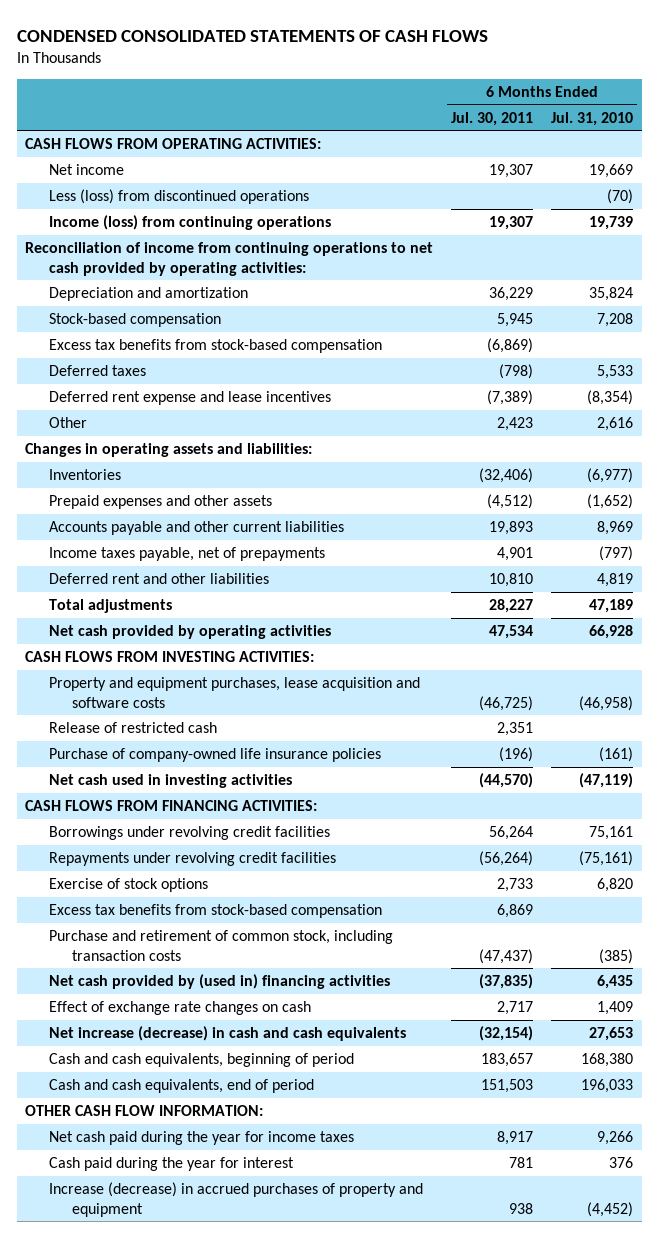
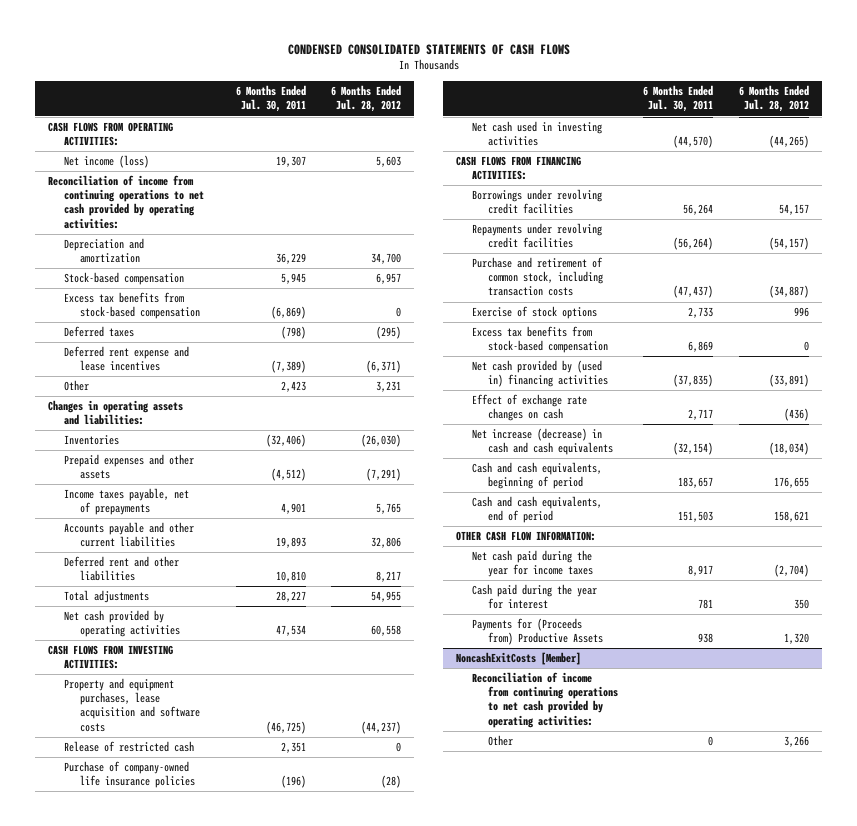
[550,111,633,126] Jul. 31, 2010 -> none
none -> [331,85,402,113] 6 Months Ended Jul. 28, 2012
[48,188,309,204] Less (loss) from discontinued operations -> none
[48,214,331,230] Income (loss) from continuing operations -> none
[48,163,124,175] Net income -> [64,155,150,169] Net income (loss)
[48,520,344,535] Accounts payable and other current liabilities -> [64,522,195,548] Accounts payable and other current liabilities
[48,929,393,961] Purchase and retirement of common stock, including transaction costs -> [471,257,603,297] Purchase and retirement of common stock, including transaction costs
[48,1181,423,1217] Increase (decrease) in accrued purchases of property and equipment -> [471,618,603,646] Payments for (Proceeds from) Productive Assets
none -> [455,652,581,666] NoncashExitCosts [Member]
none -> [471,672,618,728] Reconciliation of income from continuing operations to net cash provided by operating activities:
none -> [487,735,513,747] Other

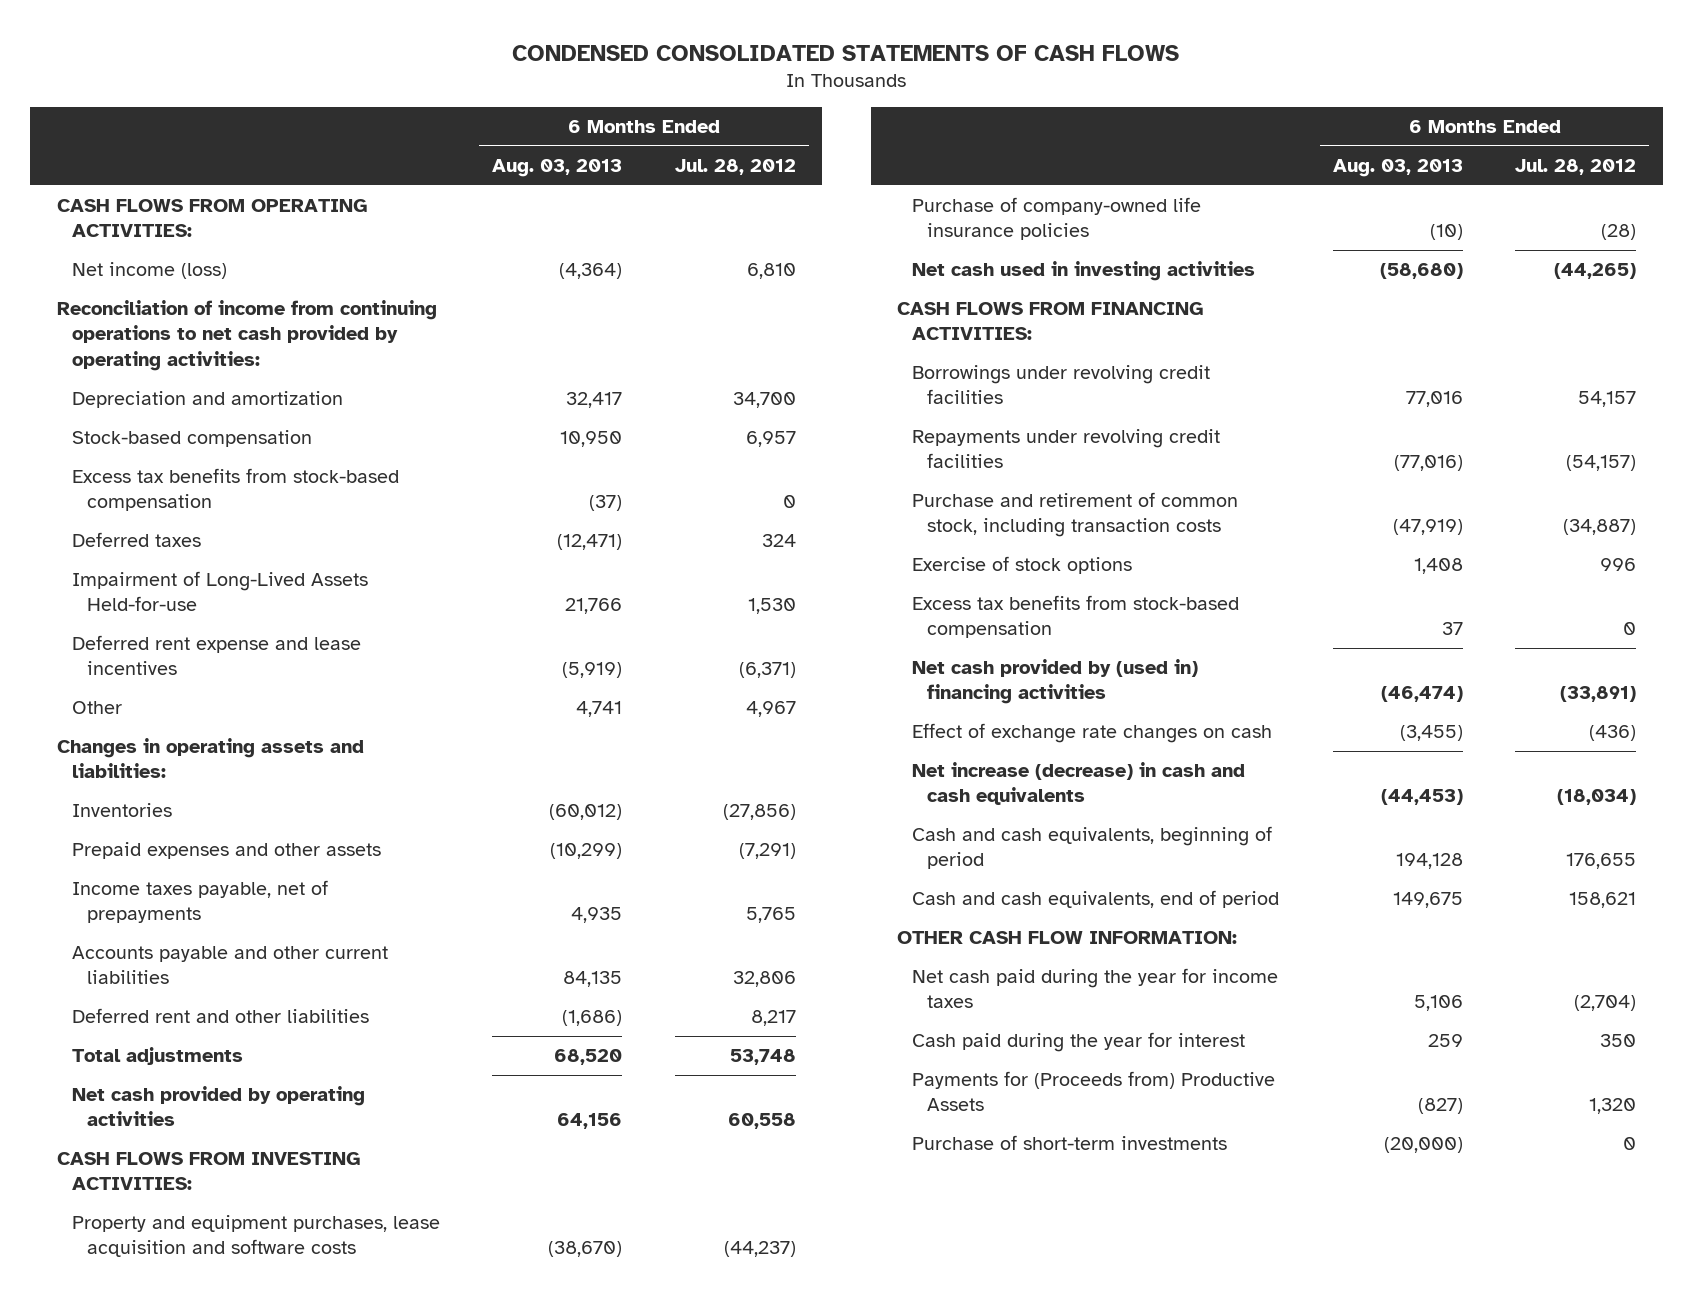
[235,85,306,113] 6 Months Ended Jul. 30, 2011 -> none
none -> [492,158,623,177] Aug. 03, 2013
[376,156,402,168] 5,603 -> [746,263,796,280] 6,810
[376,326,402,340] (295) -> [761,534,796,548] 324
none -> [71,571,368,612] Impairment of Long-Lived Assets Held-for-use
[376,381,402,393] 3,231 -> [745,701,796,718] 4,967
[361,434,402,448] (26,030) -> [722,804,796,821] (27,856)
[371,591,402,603] 54,955 -> [729,1049,796,1066] 53,748
[64,741,195,753] Release of restricted cash -> none
[455,652,581,666] NoncashExitCosts [Member] -> none
[471,672,618,728] Reconciliation of income from continuing operations to net cash provided by operating activities: -> none
[487,735,513,747] Other -> none
none -> [912,1135,1228,1151] Purchase of short-term investments

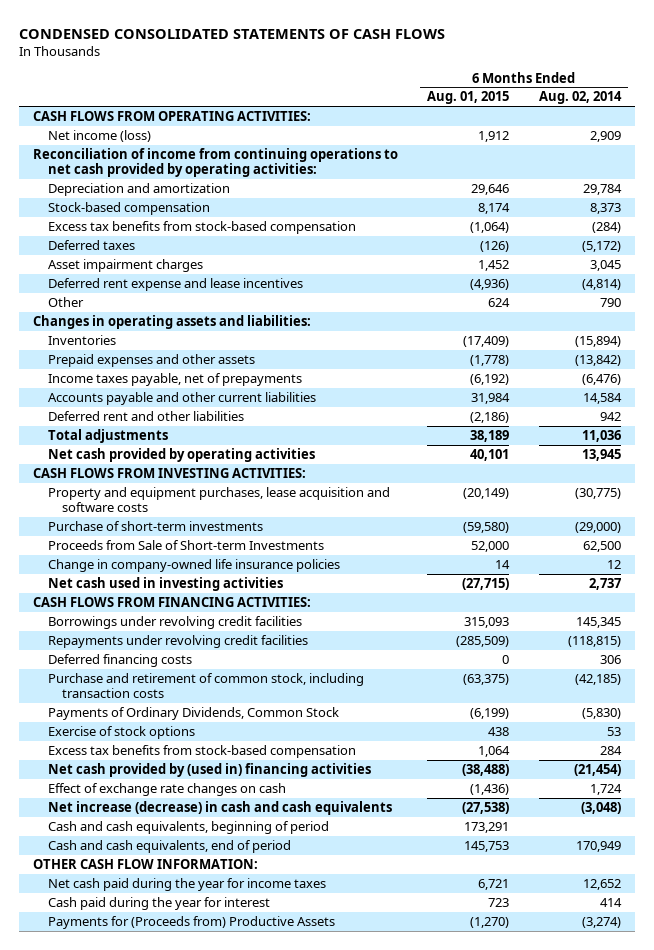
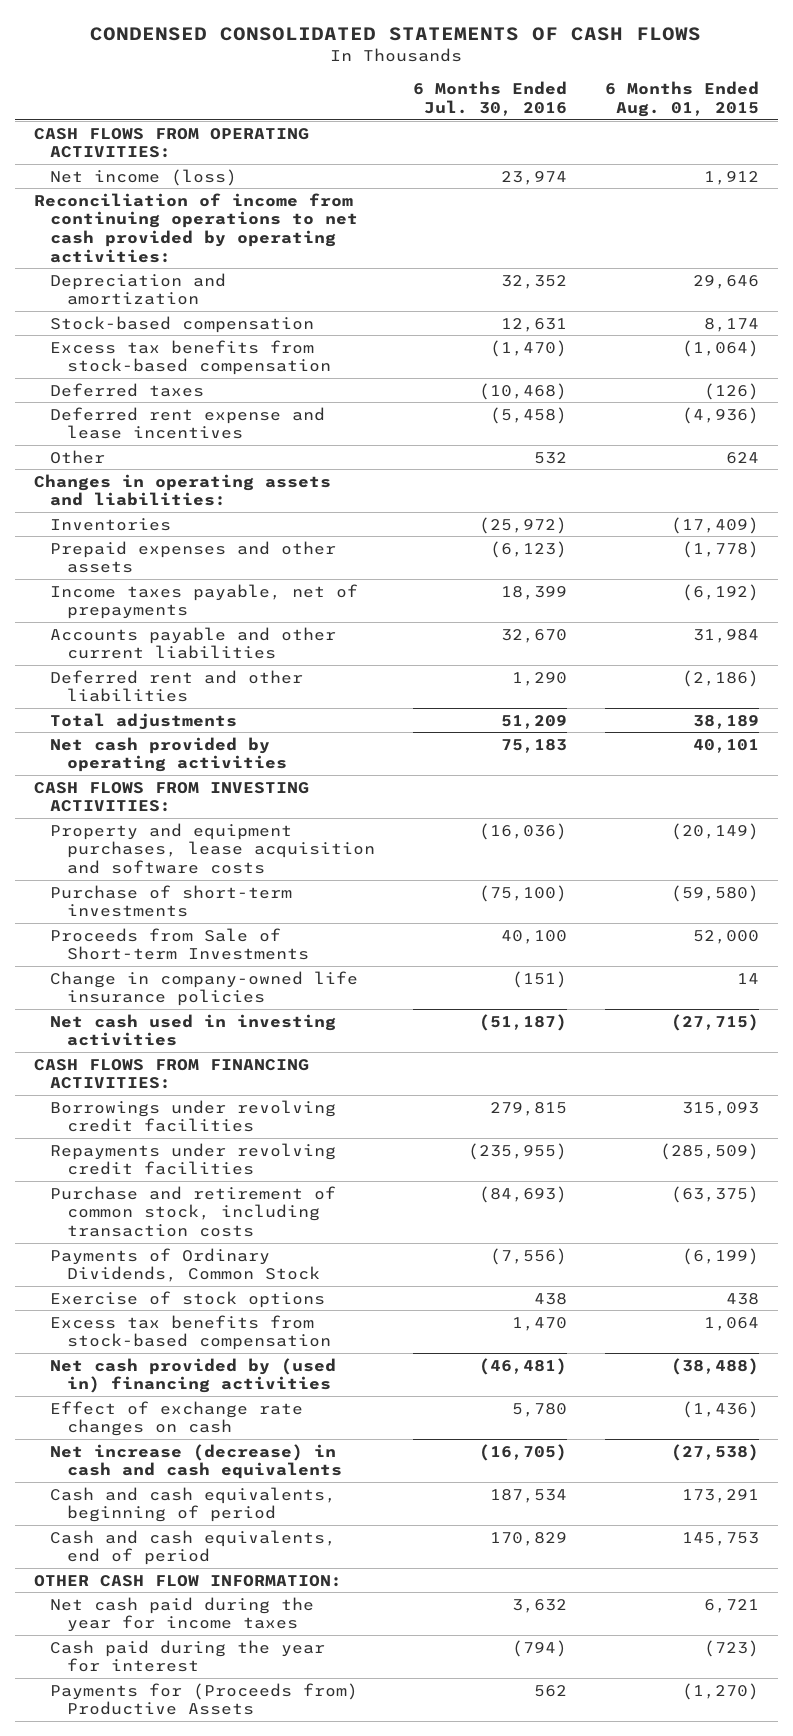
[538,91,622,105] Aug. 02, 2014 -> none
none -> [412,81,567,116] 6 Months Ended Jul. 30, 2016
[47,258,203,272] Asset impairment charges -> none
[47,653,192,667] Deferred financing costs -> none
[488,897,510,907] 723 -> [703,1639,759,1657] (723)

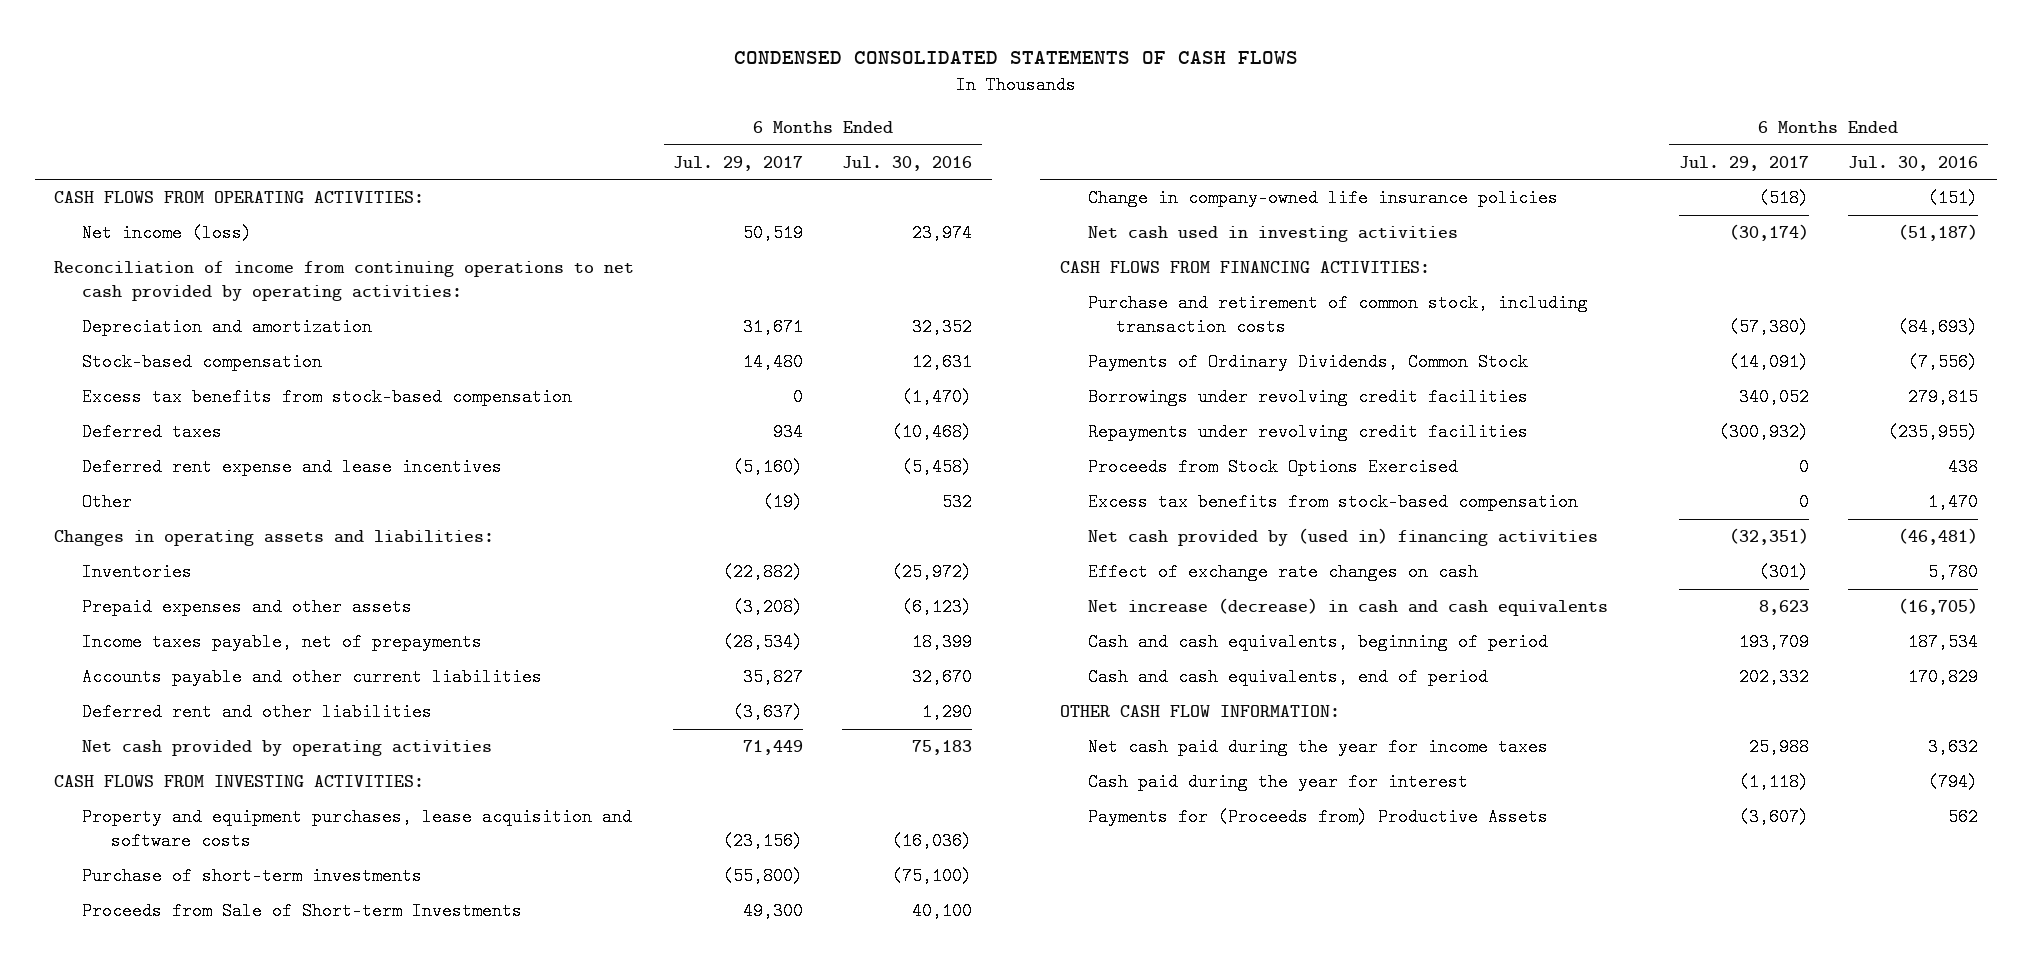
[604,81,759,117] 6 Months Ended Aug. 01, 2015 -> none
none -> [673,155,804,171] Jul. 29, 2017
[50,712,238,730] Total adjustments -> none
[50,1099,337,1133] Borrowings under revolving credit facilities -> [1087,388,1528,407] Borrowings under revolving credit facilities
[50,1142,337,1176] Repayments under revolving credit facilities -> [1087,423,1528,442] Repayments under revolving credit facilities
[50,1290,326,1308] Exercise of stock options -> [1087,458,1458,477] Proceeds from Stock Options Exercised

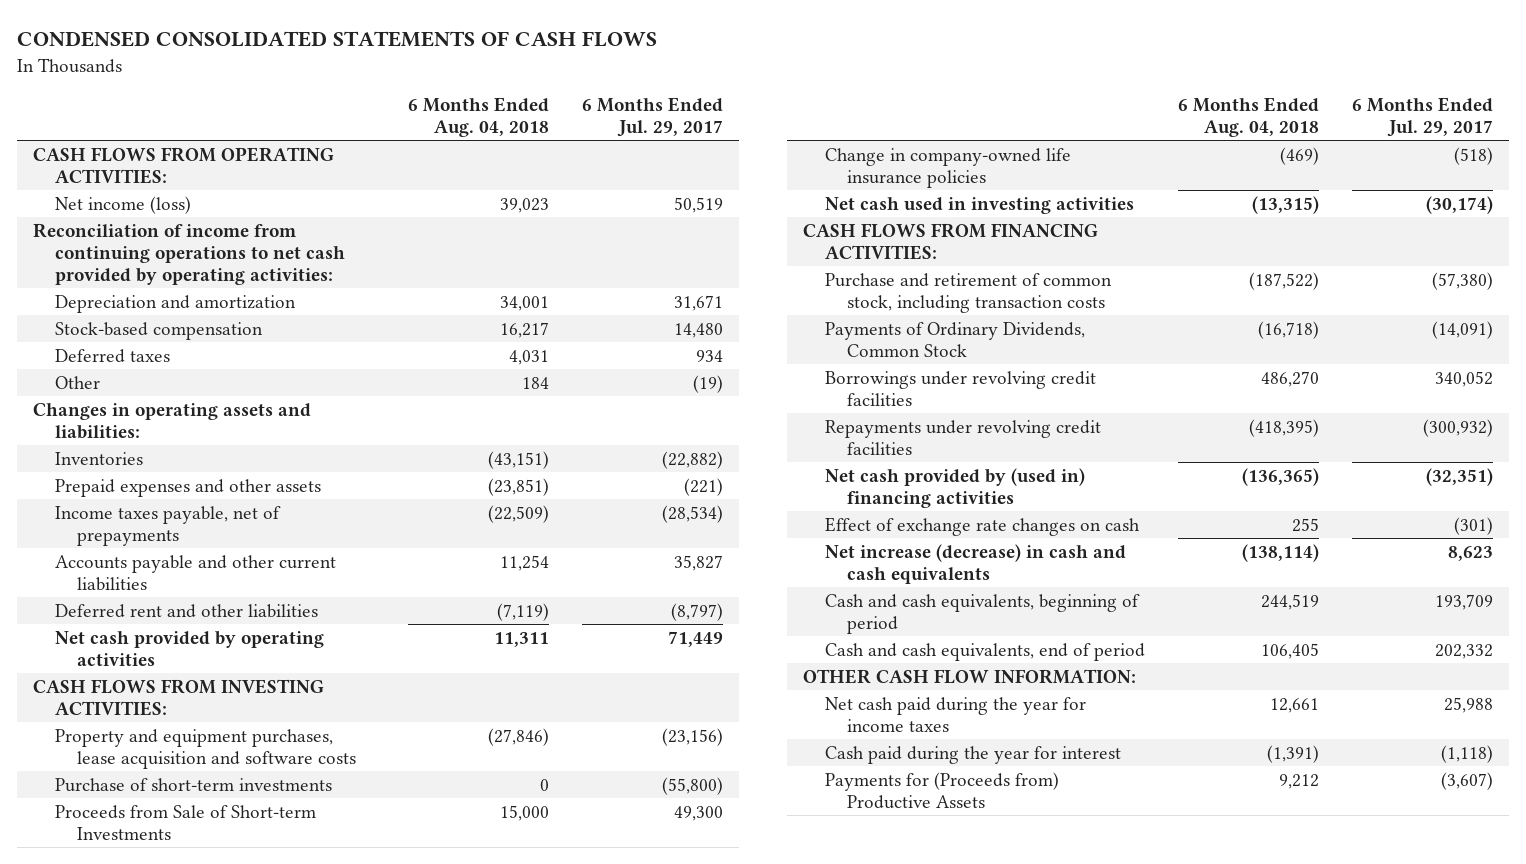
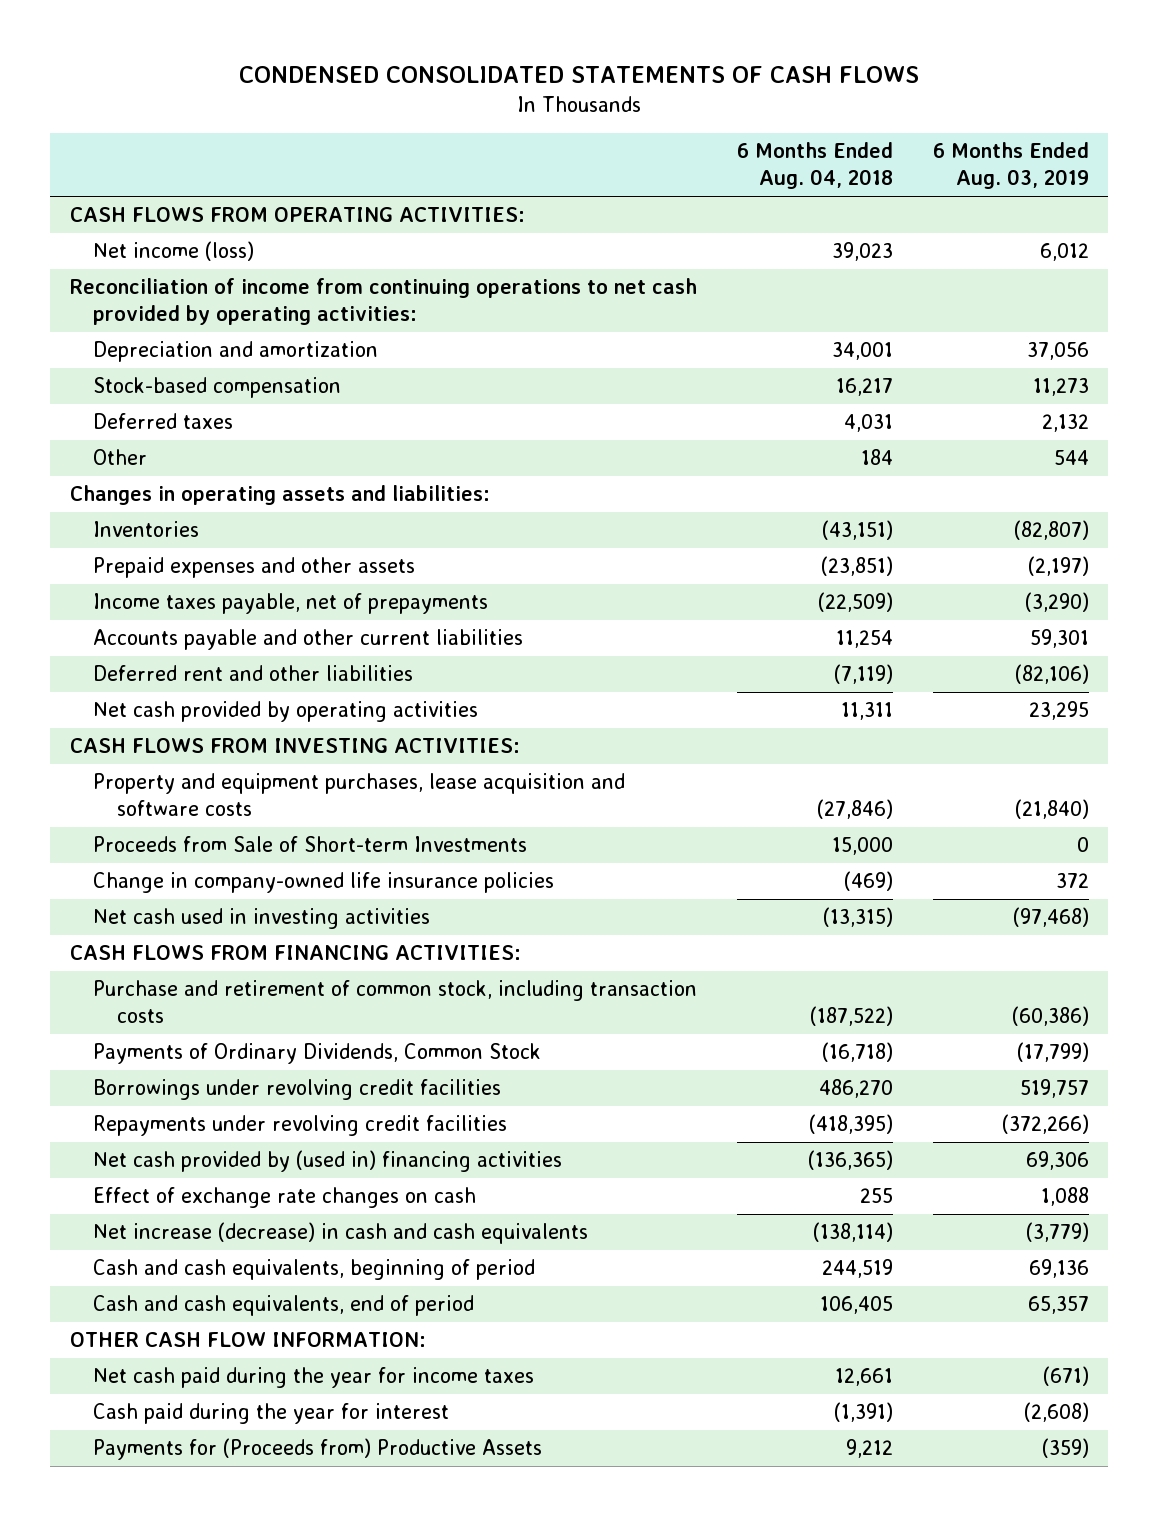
[581,96,723,137] 6 Months Ended Jul. 29, 2017 -> none
none -> [932,142,1089,190] 6 Months Ended Aug. 03, 2019
[55,777,333,792] Purchase of short-term investments -> none

